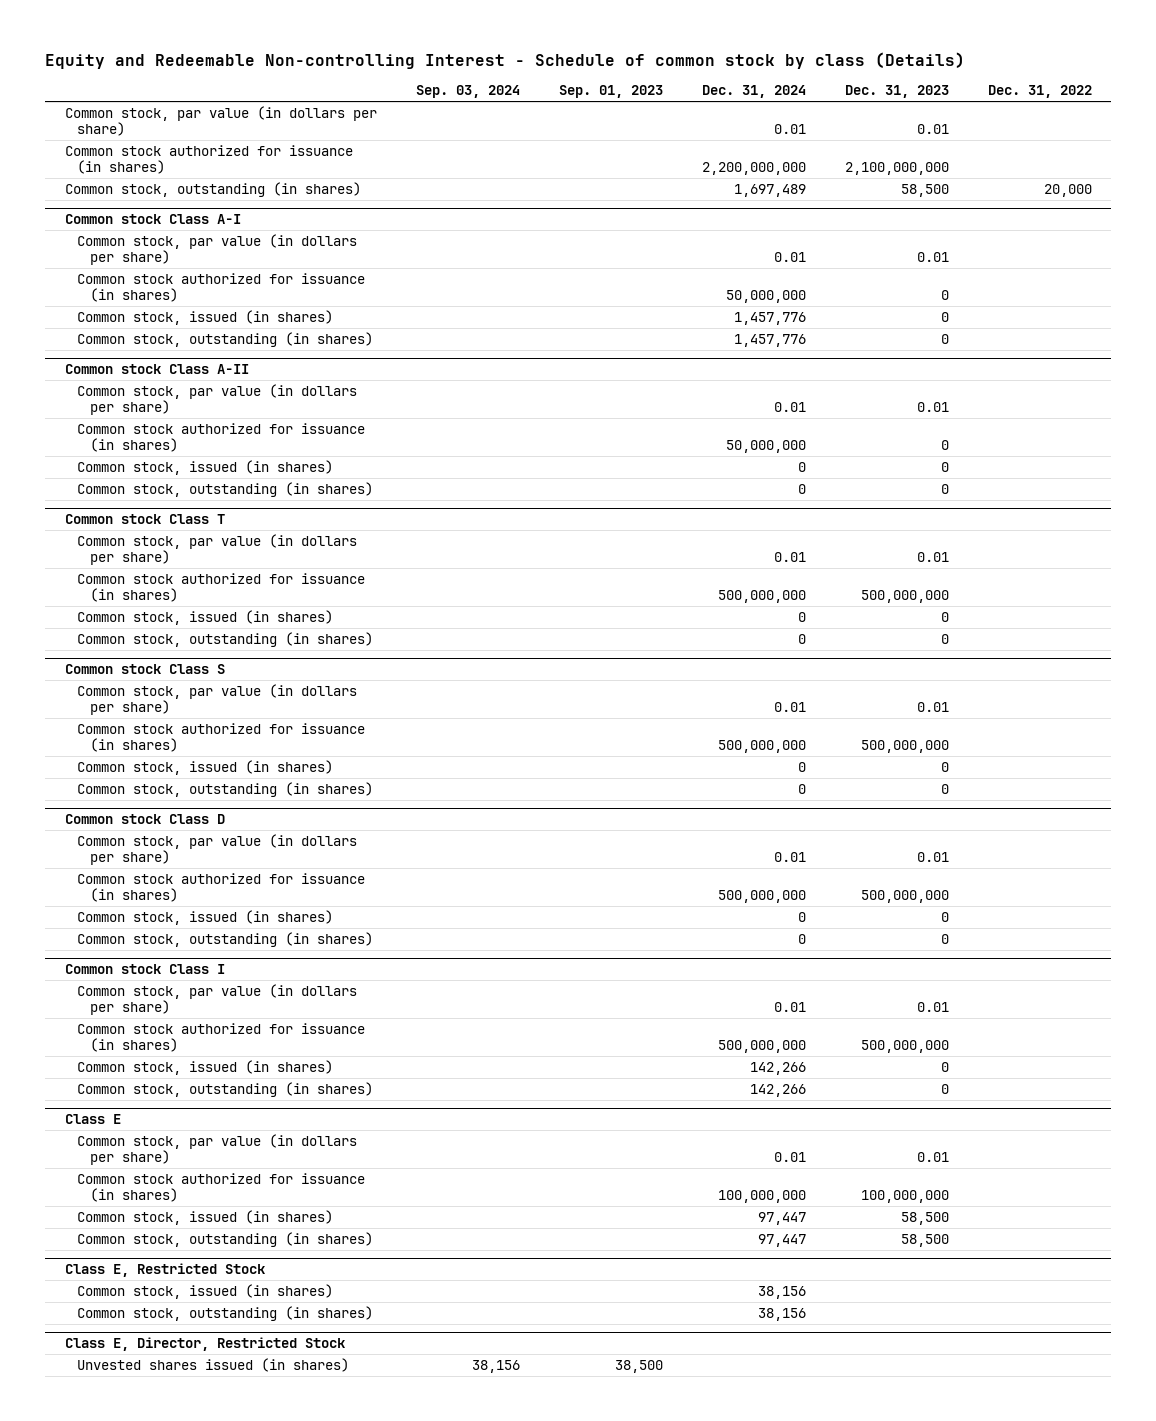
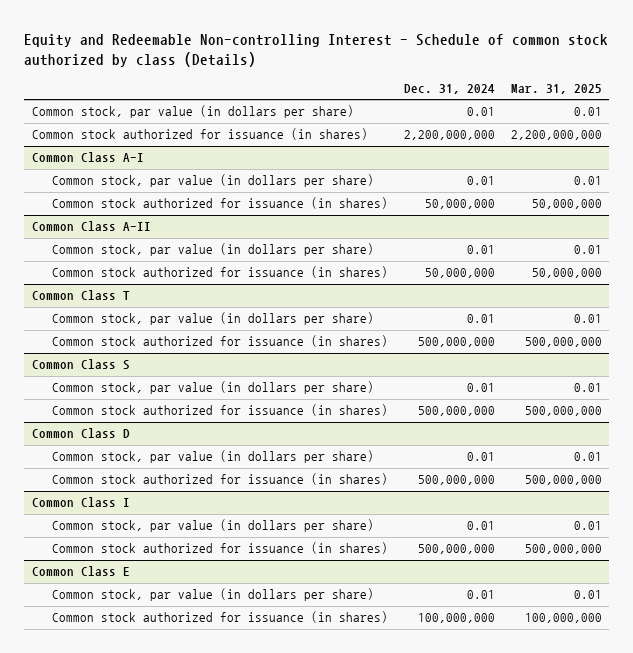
[45,52,966,70] Equity and Redeemable Non-controlling Interest - Schedule of common stock by class (Details) -> [23,33,608,67] Equity and Redeemable Non-controlling Interest - Schedule of common stock authorized by class (Details)
[415,85,520,99] Sep. 03, 2024 -> none
[558,85,663,99] Sep. 01, 2023 -> none
[844,85,949,99] Dec. 31, 2023 -> none
[987,85,1092,99] Dec. 31, 2022 -> none
none -> [510,84,602,95] Mar. 31, 2025
[64,181,361,197] Common stock, outstanding (in shares) -> none
[64,214,241,225] Common stock Class A-I -> [31,152,144,163] Common Class A-I
[77,309,334,325] Common stock, issued (in shares) -> none
[77,331,374,347] Common stock, outstanding (in shares) -> none
[64,364,249,375] Common stock Class A-II -> [31,221,151,232] Common Class A-II
[77,459,334,475] Common stock, issued (in shares) -> none
[77,481,374,497] Common stock, outstanding (in shares) -> none
[64,514,225,525] Common stock Class T -> [31,290,130,301] Common Class T
[77,609,334,625] Common stock, issued (in shares) -> none
[77,631,374,647] Common stock, outstanding (in shares) -> none
[64,664,225,675] Common stock Class S -> [31,359,130,371] Common Class S
[77,759,334,775] Common stock, issued (in shares) -> none
[77,781,374,797] Common stock, outstanding (in shares) -> none
[64,814,225,825] Common stock Class D -> [31,428,130,439] Common Class D
[77,909,334,925] Common stock, issued (in shares) -> none
[77,931,374,947] Common stock, outstanding (in shares) -> none
[64,964,225,975] Common stock Class I -> [31,497,130,508] Common Class I
[77,1059,334,1075] Common stock, issued (in shares) -> none
[77,1081,374,1097] Common stock, outstanding (in shares) -> none
[64,1114,121,1125] Class E -> [31,566,130,577] Common Class E
[77,1209,334,1225] Common stock, issued (in shares) -> none
[77,1231,374,1247] Common stock, outstanding (in shares) -> none
[64,1263,265,1278] Class E, Restricted Stock -> none
[77,1283,334,1299] Common stock, issued (in shares) -> none
[77,1305,374,1321] Common stock, outstanding (in shares) -> none
[64,1337,345,1352] Class E, Director, Restricted Stock -> none
[77,1357,350,1372] Unvested shares issued (in shares) -> none

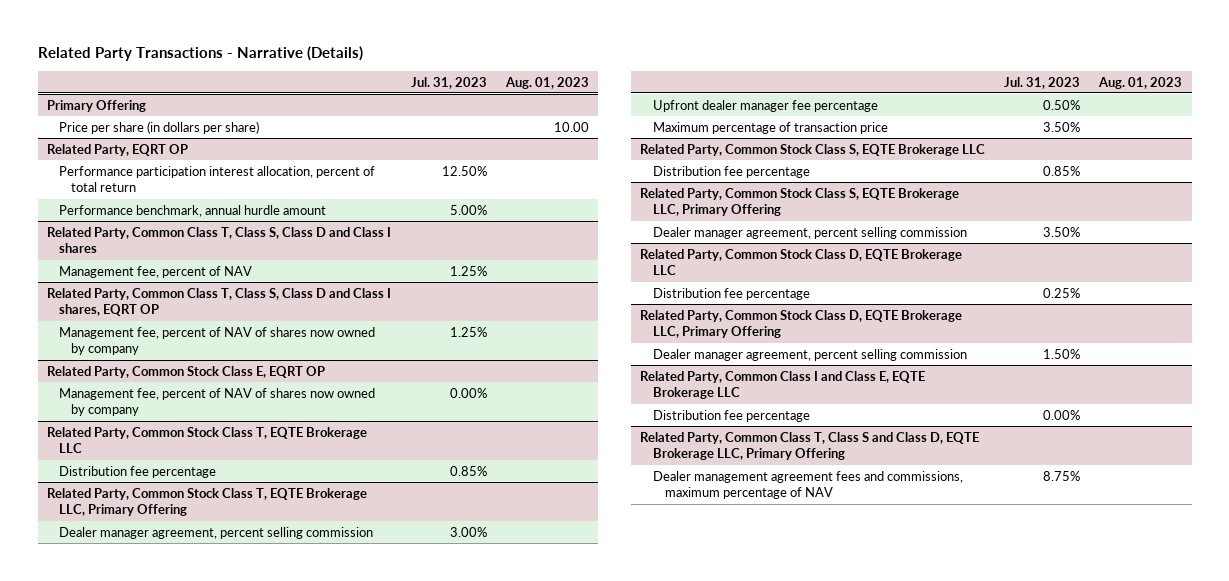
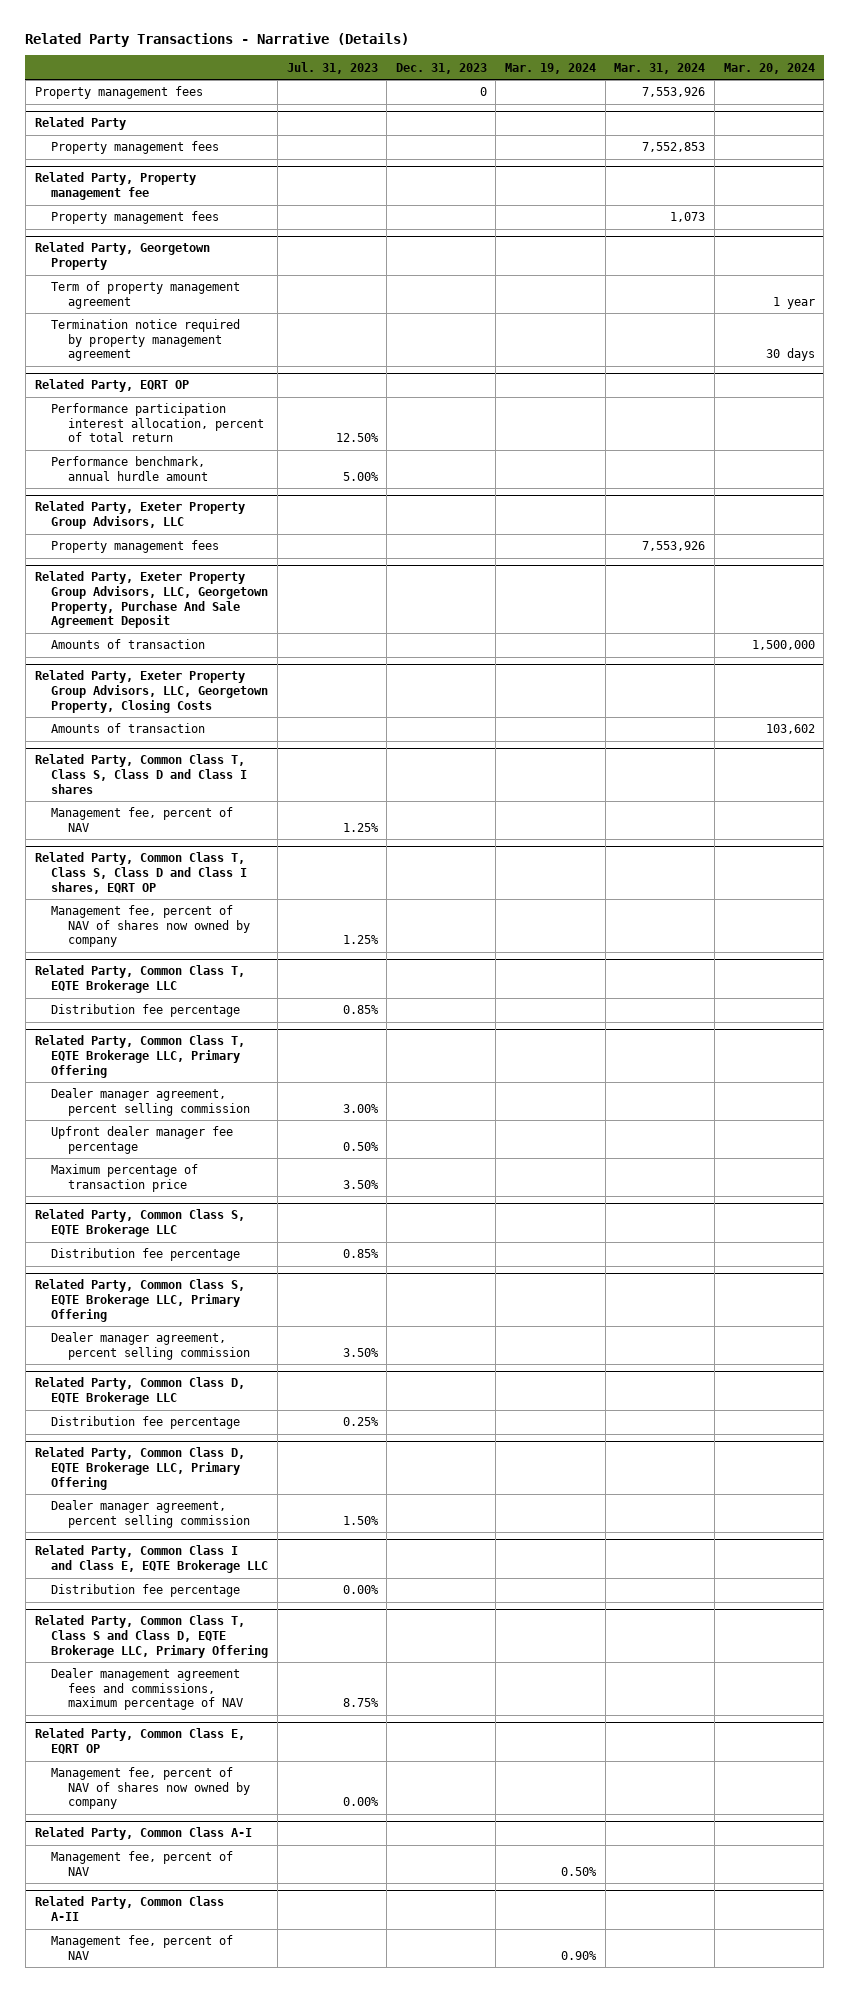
[504,76,589,89] Aug. 01, 2023 -> none
none -> [395,62,487,74] Dec. 31, 2023
none -> [505,62,597,74] Mar. 19, 2024
none -> [614,62,706,74] Mar. 31, 2024
none -> [723,62,815,74] Mar. 20, 2024
[46,99,146,112] Primary Offering -> none
[59,120,260,134] Price per share (in dollars per share) -> none
none -> [34,86,203,100] Property management fees
none -> [34,117,126,131] Related Party
none -> [51,141,220,155] Property management fees
none -> [34,172,196,201] Related Party, Property management fee
none -> [51,211,220,225] Property management fees
none -> [34,242,210,271] Related Party, Georgetown Property
none -> [51,281,241,309] Term of property management agreement
none -> [51,319,241,362] Termination notice required by property management agreement
none -> [34,501,245,530] Related Party, Exeter Property Group Advisors, LLC
none -> [51,540,220,554] Property management fees
none -> [34,571,269,629] Related Party, Exeter Property Group Advisors, LLC, Georgetown Property, Purchase And Sale Agreement Deposit
none -> [51,639,206,650] Amounts of transaction
none -> [34,670,269,713] Related Party, Exeter Property Group Advisors, LLC, Georgetown Property, Closing Costs
none -> [51,723,206,734] Amounts of transaction
[46,365,325,378] Related Party, Common Stock Class E, EQRT OP -> none
[59,387,376,417] Management fee, percent of NAV of shares now owned by company -> none
[46,426,367,454] Related Party, Common Stock Class T, EQTE Brokerage LLC -> [34,965,245,994] Related Party, Common Class T, EQTE Brokerage LLC
[46,487,367,517] Related Party, Common Stock Class T, EQTE Brokerage LLC, Primary Offering -> [34,1035,245,1078] Related Party, Common Class T, EQTE Brokerage LLC, Primary Offering
[640,143,986,156] Related Party, Common Stock Class S, EQTE Brokerage LLC -> [34,1209,245,1238] Related Party, Common Class S, EQTE Brokerage LLC
[640,187,960,217] Related Party, Common Stock Class S, EQTE Brokerage LLC, Primary Offering -> [34,1279,245,1322] Related Party, Common Class S, EQTE Brokerage LLC, Primary Offering
[640,248,963,276] Related Party, Common Stock Class D, EQTE Brokerage LLC -> [34,1377,245,1406] Related Party, Common Class D, EQTE Brokerage LLC
[640,309,963,339] Related Party, Common Stock Class D, EQTE Brokerage LLC, Primary Offering -> [34,1447,245,1490] Related Party, Common Class D, EQTE Brokerage LLC, Primary Offering
none -> [34,1728,245,1755] Related Party, Common Class E, EQRT OP
none -> [51,1767,251,1810] Management fee, percent of NAV of shares now owned by company
none -> [34,1827,252,1841] Related Party, Common Class A-I
none -> [51,1851,234,1876] Management fee, percent of NAV
none -> [34,1896,224,1922] Related Party, Common Class A-II
none -> [51,1935,234,1960] Management fee, percent of NAV

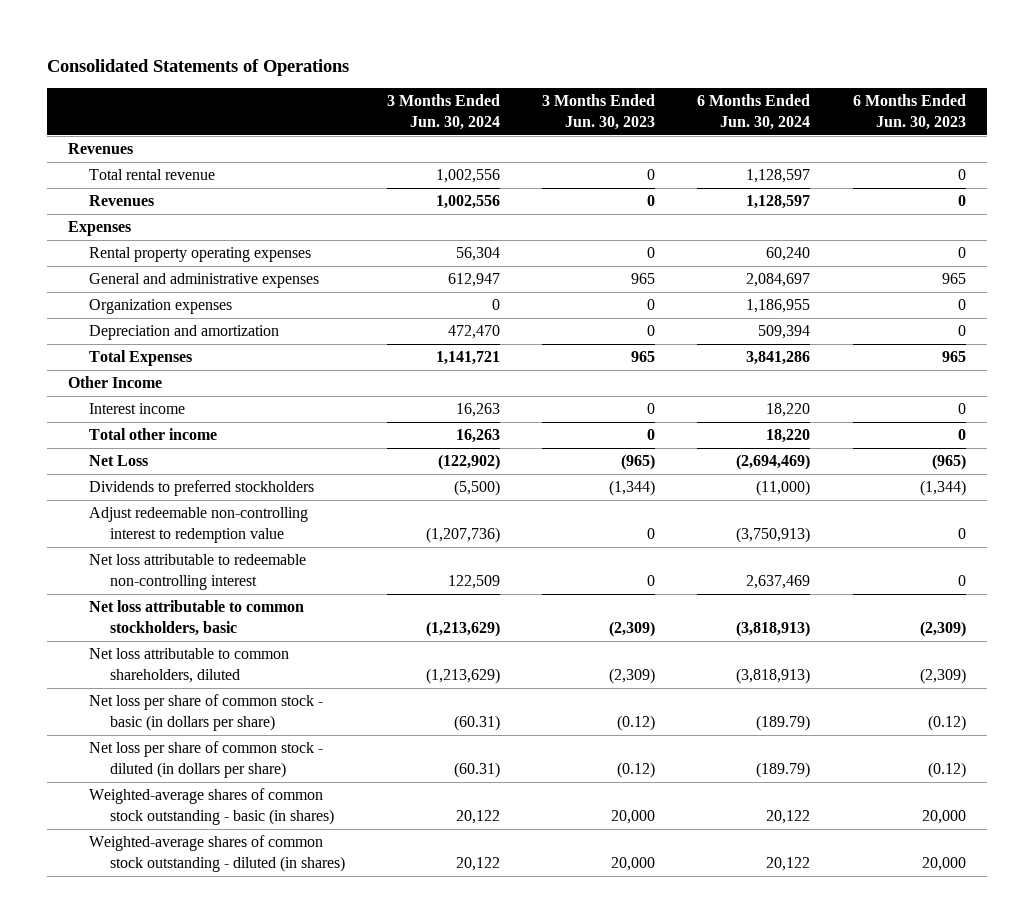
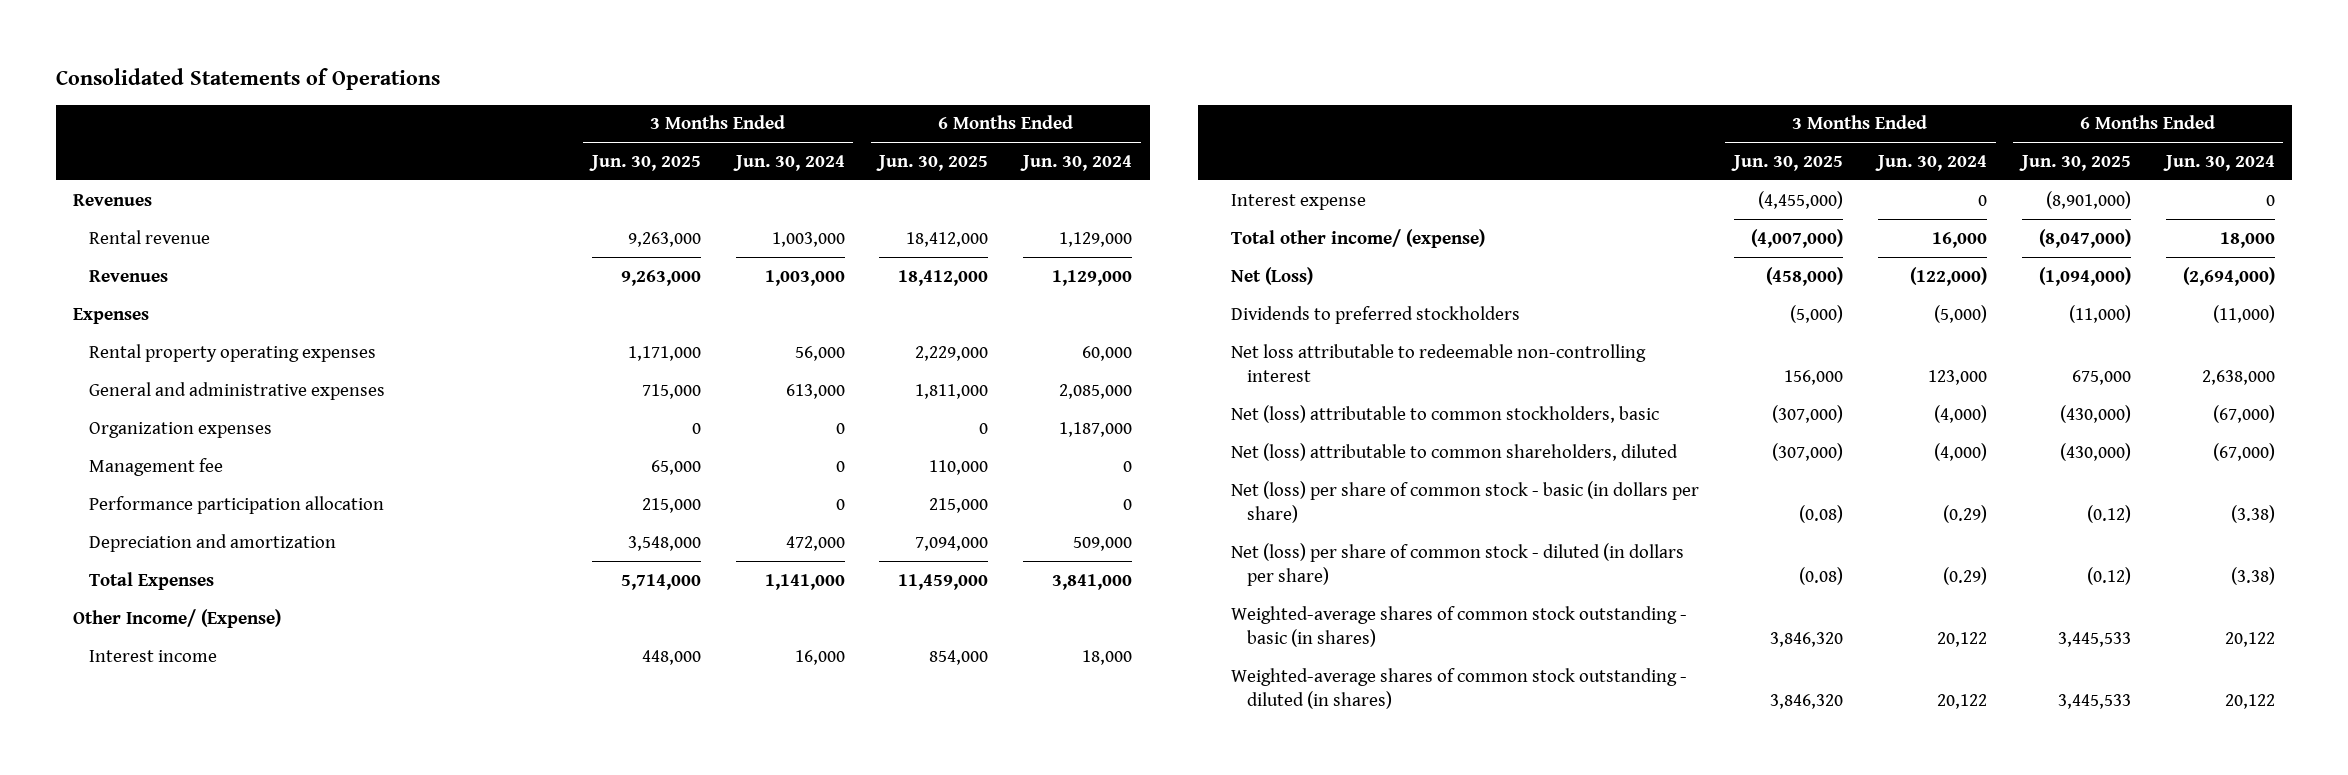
[542,93,656,130] 3 Months Ended Jun. 30, 2023 -> none
[852,93,966,130] 6 Months Ended Jun. 30, 2023 -> none
none -> [588,155,701,172] Jun. 30, 2025
none -> [876,155,989,172] Jun. 30, 2025
[88,169,215,181] Total rental revenue -> [88,229,210,244] Rental revenue
[435,169,500,184] 1,002,556 -> [771,231,845,247] 1,003,000
[746,169,811,184] 1,128,597 -> [1059,231,1133,247] 1,129,000
[435,195,500,210] 1,002,556 -> [764,269,845,286] 1,003,000
[746,195,811,210] 1,128,597 -> [1052,269,1133,286] 1,129,000
[88,507,308,543] Adjust redeemable non-controlling interest to redemption value -> none
[455,247,500,262] 56,304 -> [794,345,845,361] 56,000
[766,247,811,262] 60,240 -> [1082,345,1133,361] 60,000
[447,273,500,288] 612,947 -> [785,383,845,399] 613,000
[746,273,811,288] 2,084,697 -> [1059,383,1133,399] 2,085,000
[746,299,811,314] 1,186,955 -> [1059,421,1133,437] 1,187,000
none -> [88,457,223,476] Management fee
none -> [88,495,384,514] Performance participation allocation
[447,325,500,340] 472,470 -> [785,535,845,551] 472,000
[758,325,811,340] 509,394 -> [1073,536,1133,551] 509,000
[435,351,500,366] 1,141,721 -> [764,573,845,590] 1,141,000
[746,351,811,366] 3,841,286 -> [1052,573,1133,590] 3,841,000
[68,376,163,389] Other Income -> [72,608,281,628] Other Income/ (Expense)
[455,403,500,418] 16,263 -> [794,649,845,665] 16,000
[766,403,811,418] 18,220 -> [1082,649,1133,665] 18,000
none -> [1231,193,1367,210] Interest expense
[88,428,217,441] Total other income -> [1231,228,1486,248] Total other income/ (expense)
[455,429,500,444] 16,263 -> [1931,231,1987,248] 16,000
[766,429,811,444] 18,220 -> [2219,231,2275,248] 18,000
[88,455,148,467] Net Loss -> [1231,266,1314,285] Net (Loss)
[437,454,500,471] (122,902) -> [1909,266,1987,286] (122,000)
[736,454,811,471] (2,694,469) -> [2182,266,2275,286] (2,694,000)
[453,480,500,497] (5,500) -> [1933,304,1987,323] (5,000)
[447,574,500,589] 122,509 -> [1927,369,1987,385] 123,000
[746,574,811,589] 2,637,469 -> [2201,369,2275,385] 2,638,000
[88,600,304,636] Net loss attributable to common stockholders, basic -> [1231,404,1660,423] Net (loss) attributable to common stockholders, basic
[425,620,500,637] (1,213,629) -> [1933,404,1987,423] (4,000)
[736,620,811,637] (3,818,913) -> [2212,404,2275,423] (67,000)
[88,648,289,683] Net loss attributable to common shareholders, diluted -> [1231,442,1679,461] Net (loss) attributable to common shareholders, diluted
[425,667,500,684] (1,213,629) -> [1933,442,1987,461] (4,000)
[736,667,811,684] (3,818,913) -> [2212,442,2275,461] (67,000)
[88,694,323,731] Net loss per share of common stock - basic (in dollars per share) -> [1231,480,1700,523] Net (loss) per share of common stock - basic (in dollars per share)
[453,714,500,731] (60.31) -> [1942,504,1987,523] (0.29)
[756,714,811,731] (189.79) -> [2230,504,2275,523] (3.38)
[88,741,323,778] Net loss per share of common stock - diluted (in dollars per share) -> [1231,542,1685,586] Net (loss) per share of common stock - diluted (in dollars per share)
[453,761,500,778] (60.31) -> [1942,566,1987,585] (0.29)
[756,761,811,778] (189.79) -> [2230,566,2275,585] (3.38)

